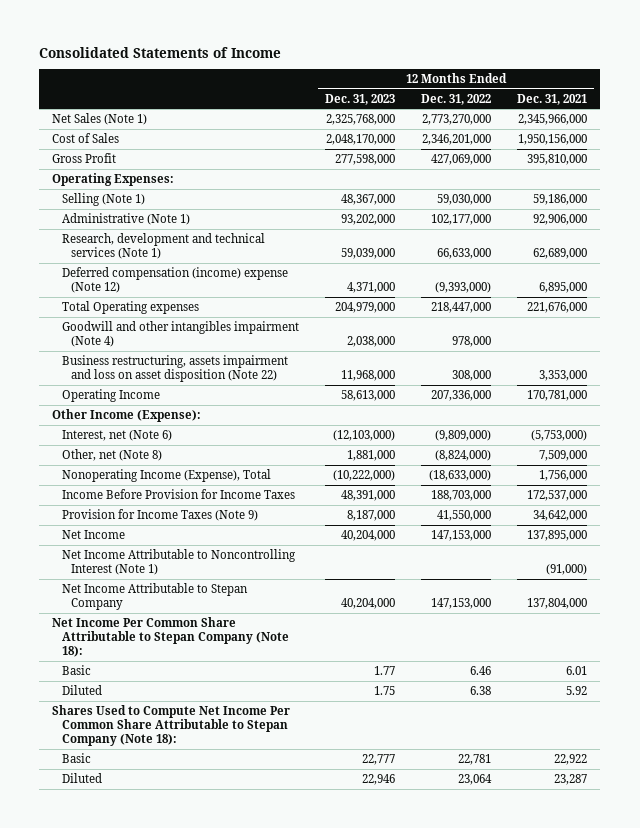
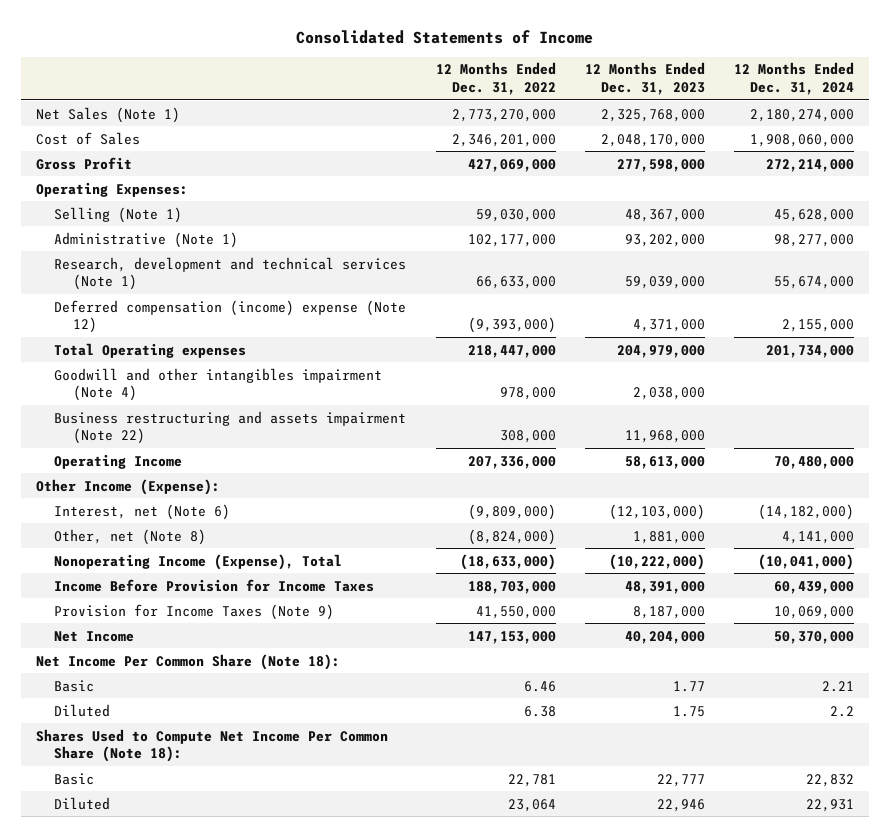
[517,93,588,105] Dec. 31, 2021 -> none
none -> [734,62,855,95] 12 Months Ended Dec. 31, 2024
[61,354,288,383] Business restructuring, assets impairment and loss on asset disposition (Note 22) -> [54,410,407,445] Business restructuring and assets impairment (Note 22)
[61,548,296,576] Net Income Attributable to Noncontrolling Interest (Note 1) -> none
[61,582,248,611] Net Income Attributable to Stepan Company -> none
[52,616,289,658] Net Income Per Common Share Attributable to Stepan Company (Note 18): -> [35,653,340,670] Net Income Per Common Share (Note 18):
[52,704,291,747] Shares Used to Compute Net Income Per Common Share Attributable to Stepan Company (Note 18): -> [35,728,388,763] Shares Used to Compute Net Income Per Common Share (Note 18):

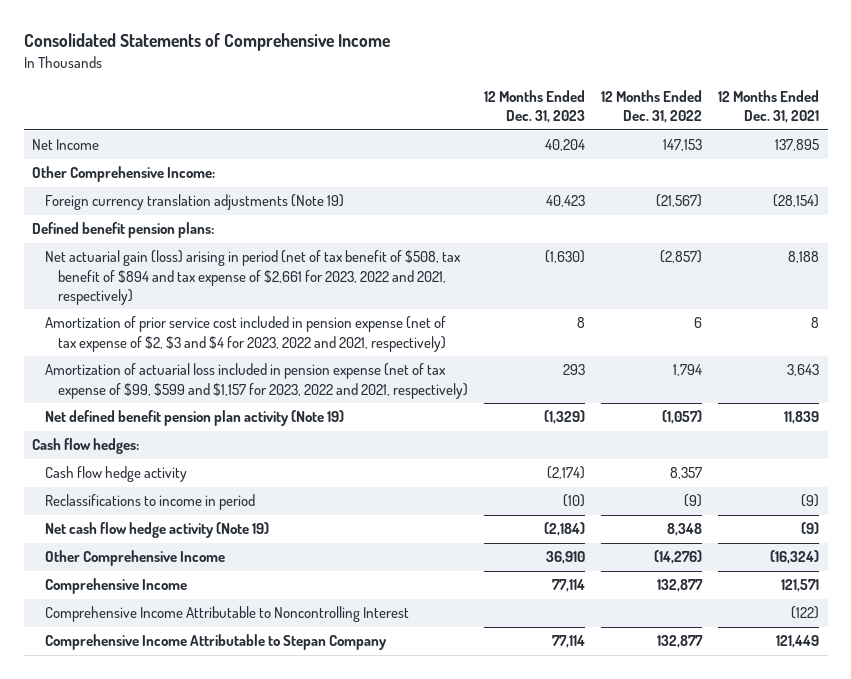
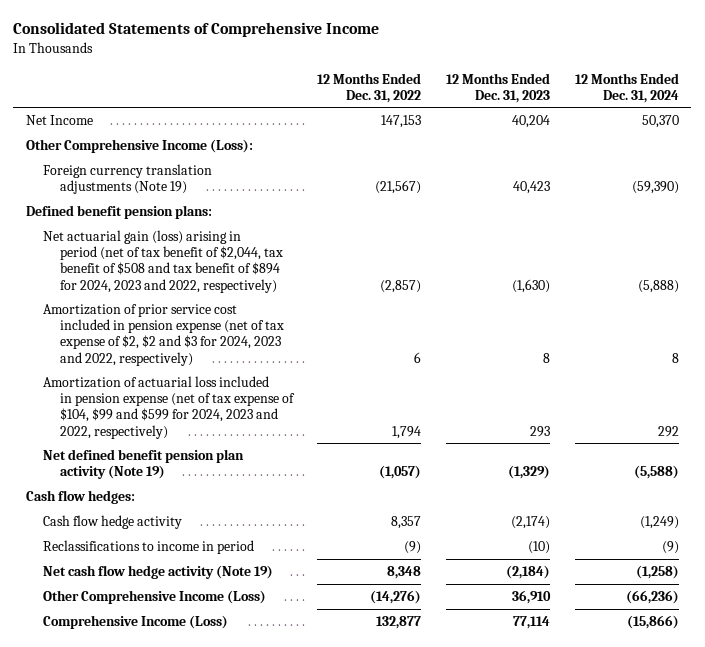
[718,90,820,124] 12 Months Ended Dec. 31, 2021 -> none
none -> [575,72,680,103] 12 Months Ended Dec. 31, 2024
[31,166,215,183] Other Comprehensive Income: -> [25,138,253,153] Other Comprehensive Income (Loss):
[44,250,461,305] Net actuarial gain (loss) arising in period (net of tax benefit of $508, tax benefit of $894 and tax expense of $2,661 for 2023, 2022 and 2021, respectively) -> [42,229,283,293] Net actuarial gain (loss) arising in period (net of tax benefit of $2,044, tax benefit of $508 and tax benefit of $894 for 2024, 2023 and 2022, respectively)
[44,316,446,352] Amortization of prior service cost included in pension expense (net of tax expense of $2, $3 and $4 for 2023, 2022 and 2021, respectively) -> [42,303,284,366] Amortization of prior service cost included in pension expense (net of tax expense of $2, $2 and $3 for 2024, 2023 and 2022, respectively)
[44,363,468,399] Amortization of actuarial loss included in pension expense (net of tax expense of $99, $599 and $1,157 for 2023, 2022 and 2021, respectively) -> [42,375,295,439] Amortization of actuarial loss included in pension expense (net of tax expense of $104, $99 and $599 for 2024, 2023 and 2022, respectively)
[44,606,409,623] Comprehensive Income Attributable to Noncontrolling Interest -> none
[44,634,387,651] Comprehensive Income Attributable to Stepan Company -> none
[44,550,225,567] Other Comprehensive Income -> [42,589,266,604] Other Comprehensive Income (Loss)
[44,578,187,595] Comprehensive Income -> [42,614,228,629] Comprehensive Income (Loss)

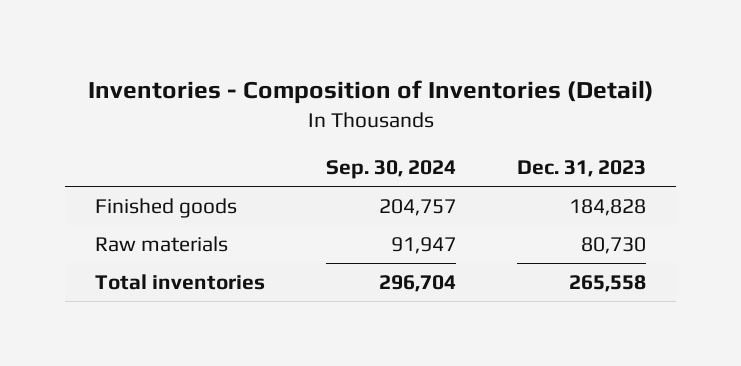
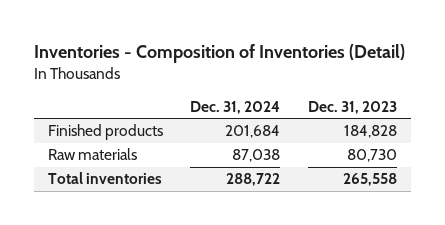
[326,159,457,179] Sep. 30, 2024 -> none
none -> [190,100,281,114] Dec. 31, 2024
[95,198,238,219] Finished goods -> [47,124,163,141] Finished products

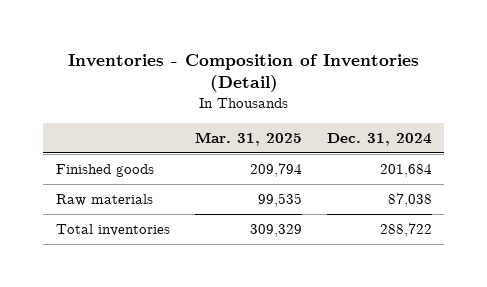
[308,100,398,114] Dec. 31, 2023 -> none
none -> [194,131,302,146] Mar. 31, 2025
[47,124,163,141] Finished products -> [55,164,154,178] Finished goods

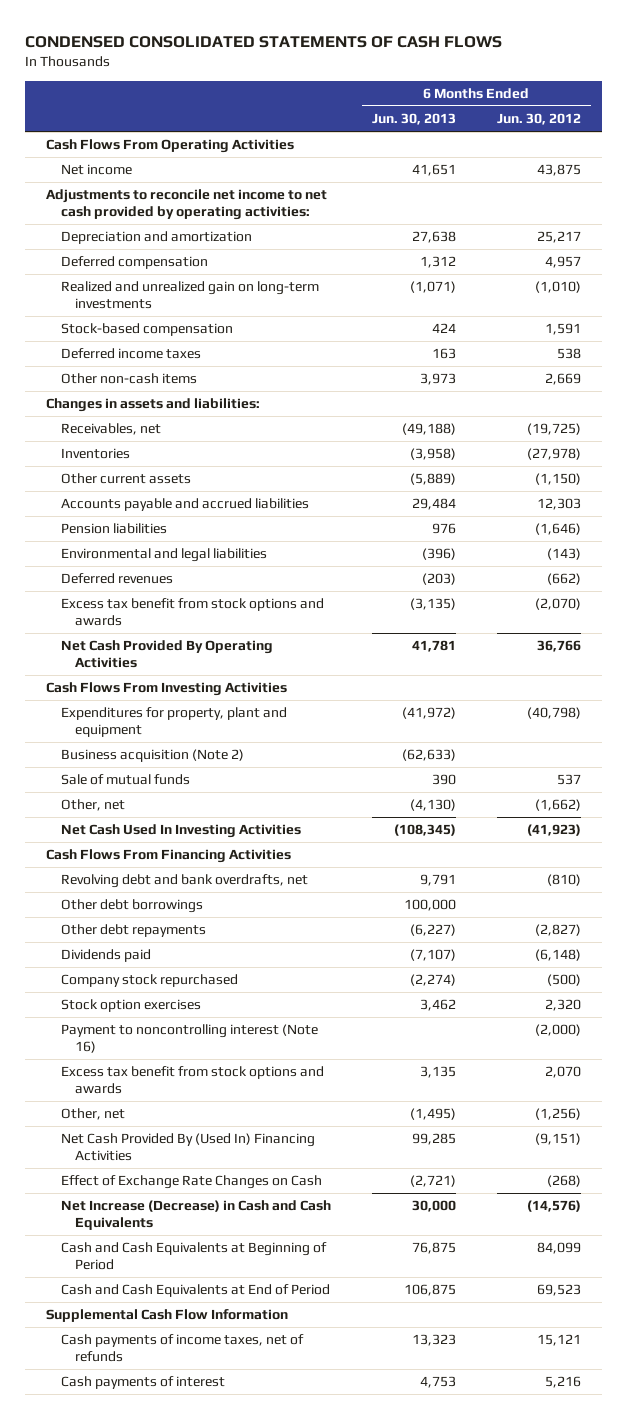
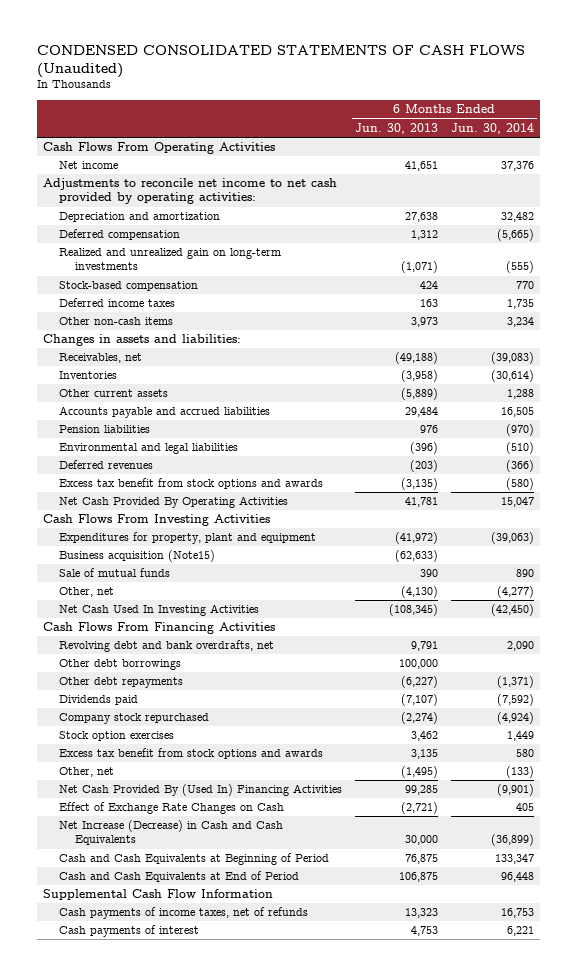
[25,36,503,49] CONDENSED CONSOLIDATED STATEMENTS OF CASH FLOWS -> [36,44,525,78] CONDENSED CONSOLIDATED STATEMENTS OF CASH FLOWS (Unaudited)
[497,113,582,126] Jun. 30, 2012 -> none
none -> [450,122,534,134] Jun. 30, 2014
[60,749,244,763] Business acquisition (Note 2) -> [59,550,216,563] Business acquisition (Note15)
[60,1024,318,1053] Payment to noncontrolling interest (Note 16) -> none

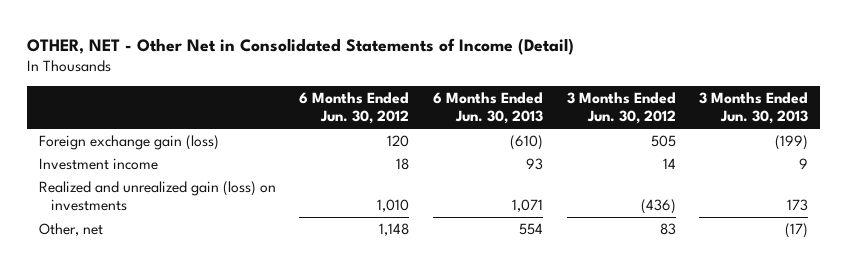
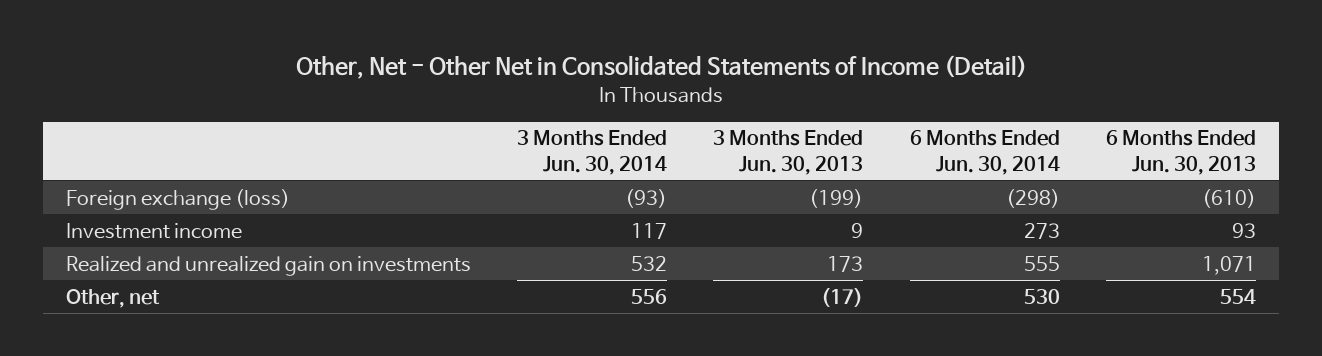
[26,37,574,55] OTHER, NET - Other Net in Consolidated Statements of Income (Detail) -> [295,55,1027,80] Other, Net - Other Net in Consolidated Statements of Income (Detail)
[299,92,410,125] 6 Months Ended Jun. 30, 2012 -> none
[566,92,676,125] 3 Months Ended Jun. 30, 2012 -> none
none -> [517,130,668,175] 3 Months Ended Jun. 30, 2014
none -> [909,130,1060,175] 6 Months Ended Jun. 30, 2014
[38,134,219,150] Foreign exchange gain (loss) -> [66,188,291,210] Foreign exchange (loss)
[38,180,276,211] Realized and unrealized gain (loss) on investments -> [66,255,472,276] Realized and unrealized gain on investments

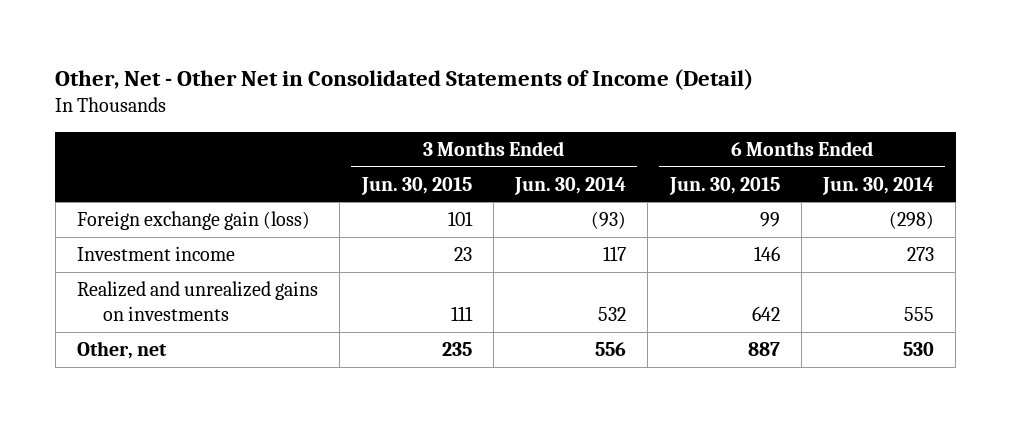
[713,130,864,175] 3 Months Ended Jun. 30, 2013 -> none
[1105,130,1256,175] 6 Months Ended Jun. 30, 2013 -> none
none -> [360,176,472,195] Jun. 30, 2015
none -> [668,176,780,195] Jun. 30, 2015
[66,188,291,210] Foreign exchange (loss) -> [77,211,311,231] Foreign exchange gain (loss)
[66,255,472,276] Realized and unrealized gain on investments -> [77,281,319,321] Realized and unrealized gains on investments

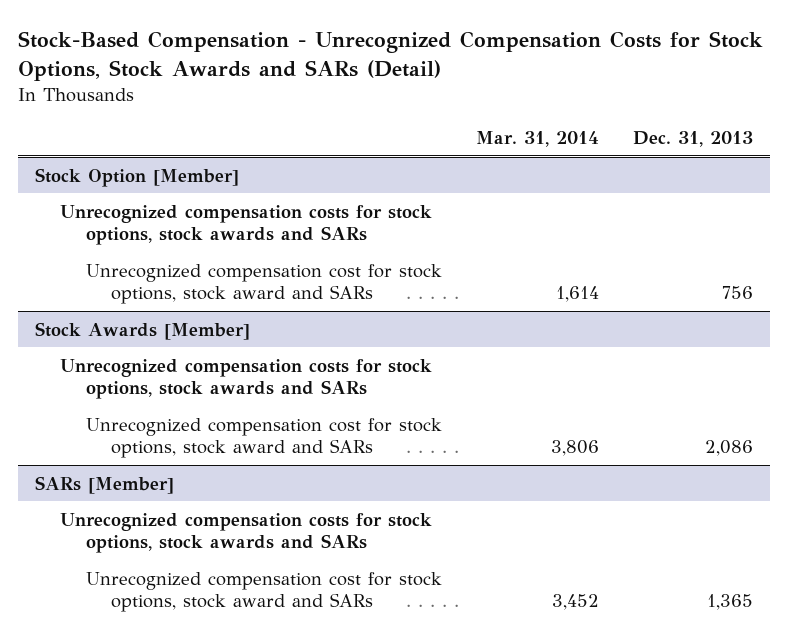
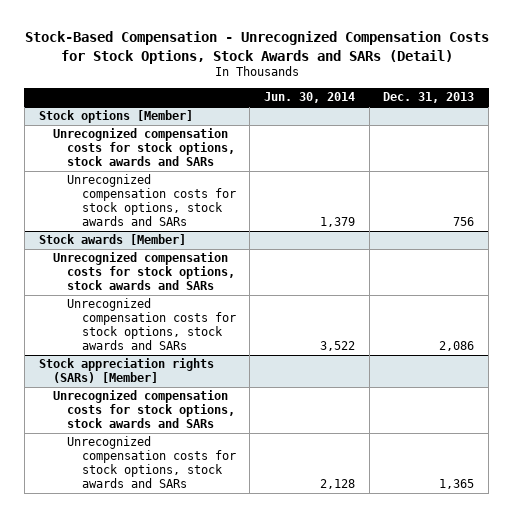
[475,130,599,147] Mar. 31, 2014 -> none
none -> [264,92,356,104] Jun. 30, 2014
[34,167,239,187] Stock Option [Member] -> [38,110,193,124] Stock options [Member]
[85,263,442,305] Unrecognized compensation cost for stock options, stock award and SARs -> [67,174,236,227] Unrecognized compensation costs for stock options, stock awards and SARs
[34,321,250,340] Stock Awards [Member] -> [38,234,186,246] Stock awards [Member]
[34,475,174,494] SARs [Member] -> none
[85,417,442,459] Unrecognized compensation cost for stock options, stock award and SARs -> [67,298,236,351] Unrecognized compensation costs for stock options, stock awards and SARs
none -> [38,358,214,384] Stock appreciation rights (SARs) [Member]
[85,571,442,613] Unrecognized compensation cost for stock options, stock award and SARs -> [67,436,236,489] Unrecognized compensation costs for stock options, stock awards and SARs

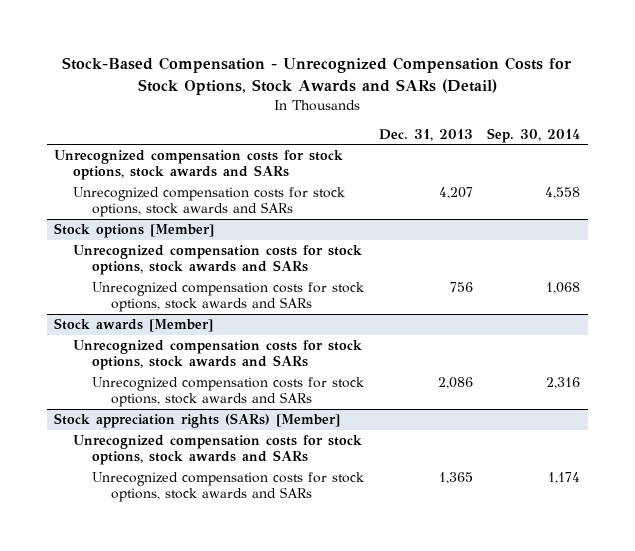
[264,92,356,104] Jun. 30, 2014 -> none
none -> [487,127,581,143] Sep. 30, 2014
none -> [54,150,344,181] Unrecognized compensation costs for stock options, stock awards and SARs
none -> [73,187,346,218] Unrecognized compensation costs for stock options, stock awards and SARs

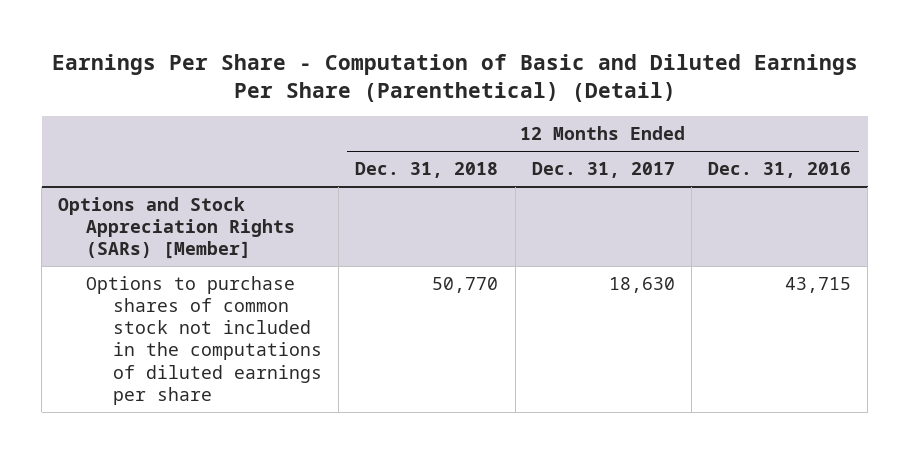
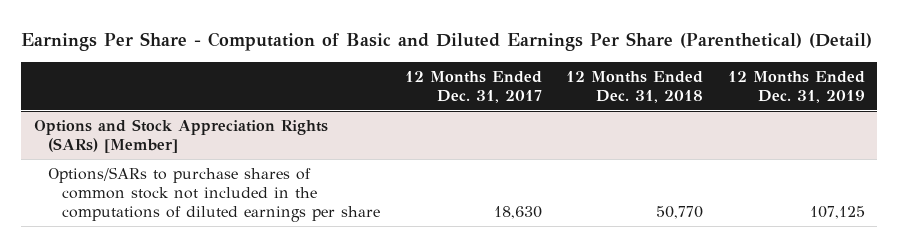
[708,162,852,179] Dec. 31, 2016 -> none
none -> [727,70,865,103] 12 Months Ended Dec. 31, 2019
[85,276,323,405] Options to purchase shares of common stock not included in the computations of diluted earnings per share -> [47,167,381,222] Options/SARs to purchase shares of common stock not included in the computations of diluted earnings per share

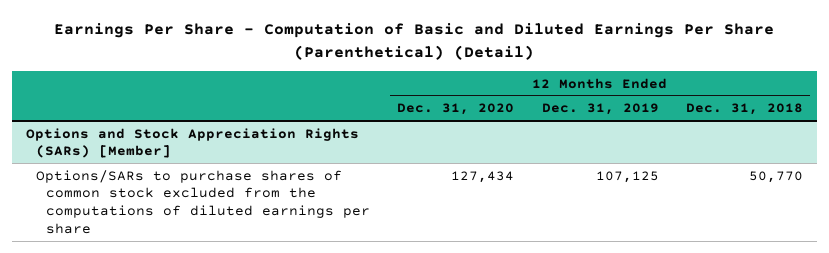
[404,70,542,103] 12 Months Ended Dec. 31, 2017 -> none
none -> [397,103,515,116] Dec. 31, 2020
[47,167,381,222] Options/SARs to purchase shares of common stock not included in the computations of diluted earnings per share -> [35,169,370,235] Options/SARs to purchase shares of common stock excluded from the computations of diluted earnings per share

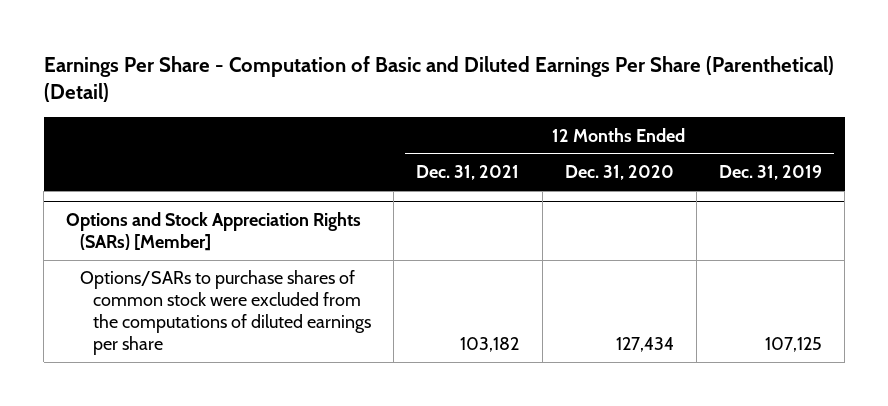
[686,103,804,116] Dec. 31, 2018 -> none
none -> [416,165,520,181] Dec. 31, 2021
[35,169,370,235] Options/SARs to purchase shares of common stock excluded from the computations of diluted earnings per share -> [79,270,372,356] Options/SARs to purchase shares of common stock were excluded from the computations of diluted earnings per share

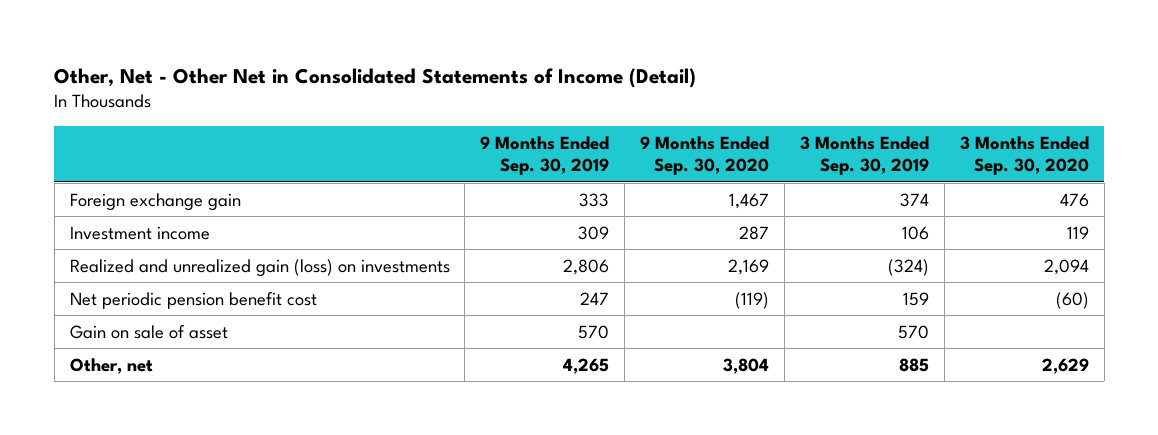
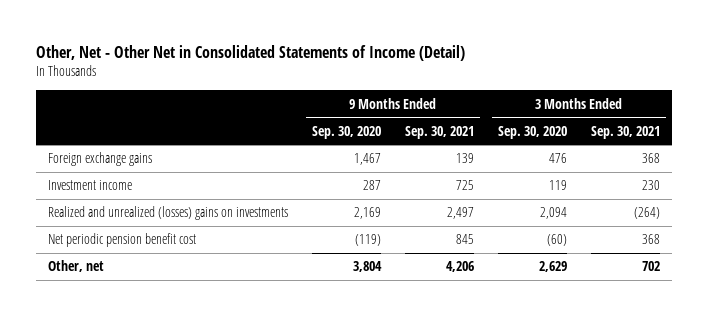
[480,135,610,176] 9 Months Ended Sep. 30, 2019 -> none
[799,135,929,176] 3 Months Ended Sep. 30, 2019 -> none
none -> [405,125,475,139] Sep. 30, 2021
none -> [591,125,661,139] Sep. 30, 2021
[69,192,241,211] Foreign exchange gain -> [48,152,153,167] Foreign exchange gains
[69,258,450,277] Realized and unrealized gain (loss) on investments -> [48,206,289,221] Realized and unrealized (losses) gains on investments
[69,324,228,339] Gain on sale of asset -> none

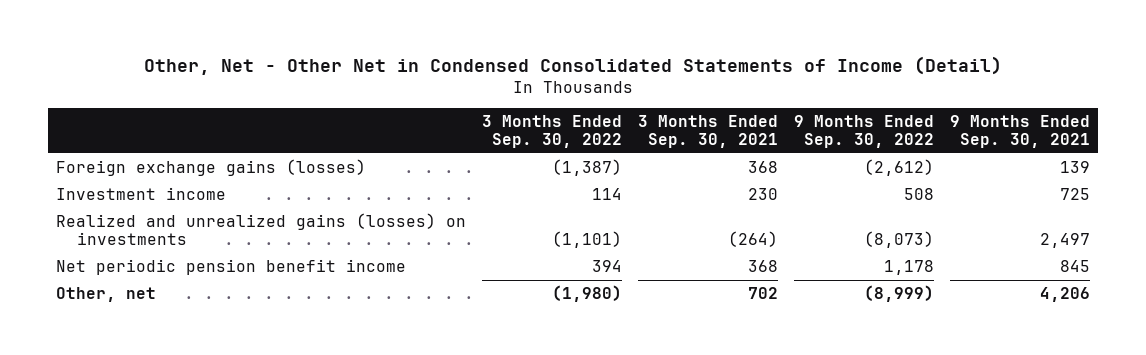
[36,44,466,61] Other, Net - Other Net in Consolidated Statements of Income (Detail) -> [143,56,1002,76] Other, Net - Other Net in Condensed Consolidated Statements of Income (Detail)
[312,125,382,139] Sep. 30, 2020 -> none
[498,125,568,139] Sep. 30, 2020 -> none
none -> [482,114,623,149] 3 Months Ended Sep. 30, 2022
none -> [793,114,934,149] 9 Months Ended Sep. 30, 2022
[48,152,153,167] Foreign exchange gains -> [56,158,367,176] Foreign exchange gains (losses)
[48,206,289,221] Realized and unrealized (losses) gains on investments -> [56,212,467,246] Realized and unrealized gains (losses) on investments
[48,233,197,248] Net periodic pension benefit cost -> [56,258,407,275] Net periodic pension benefit income

